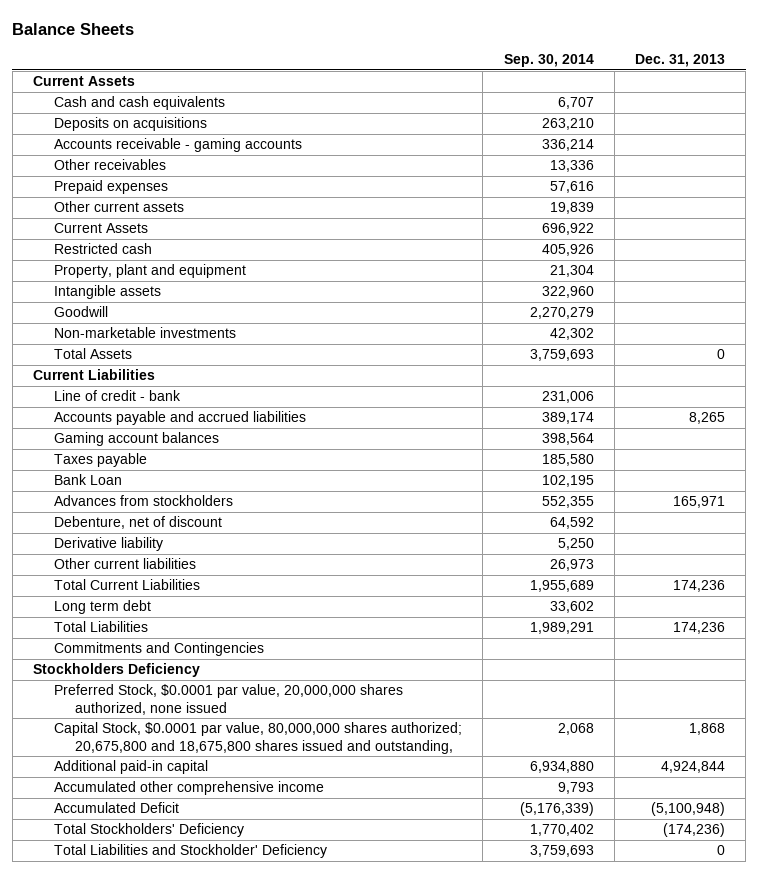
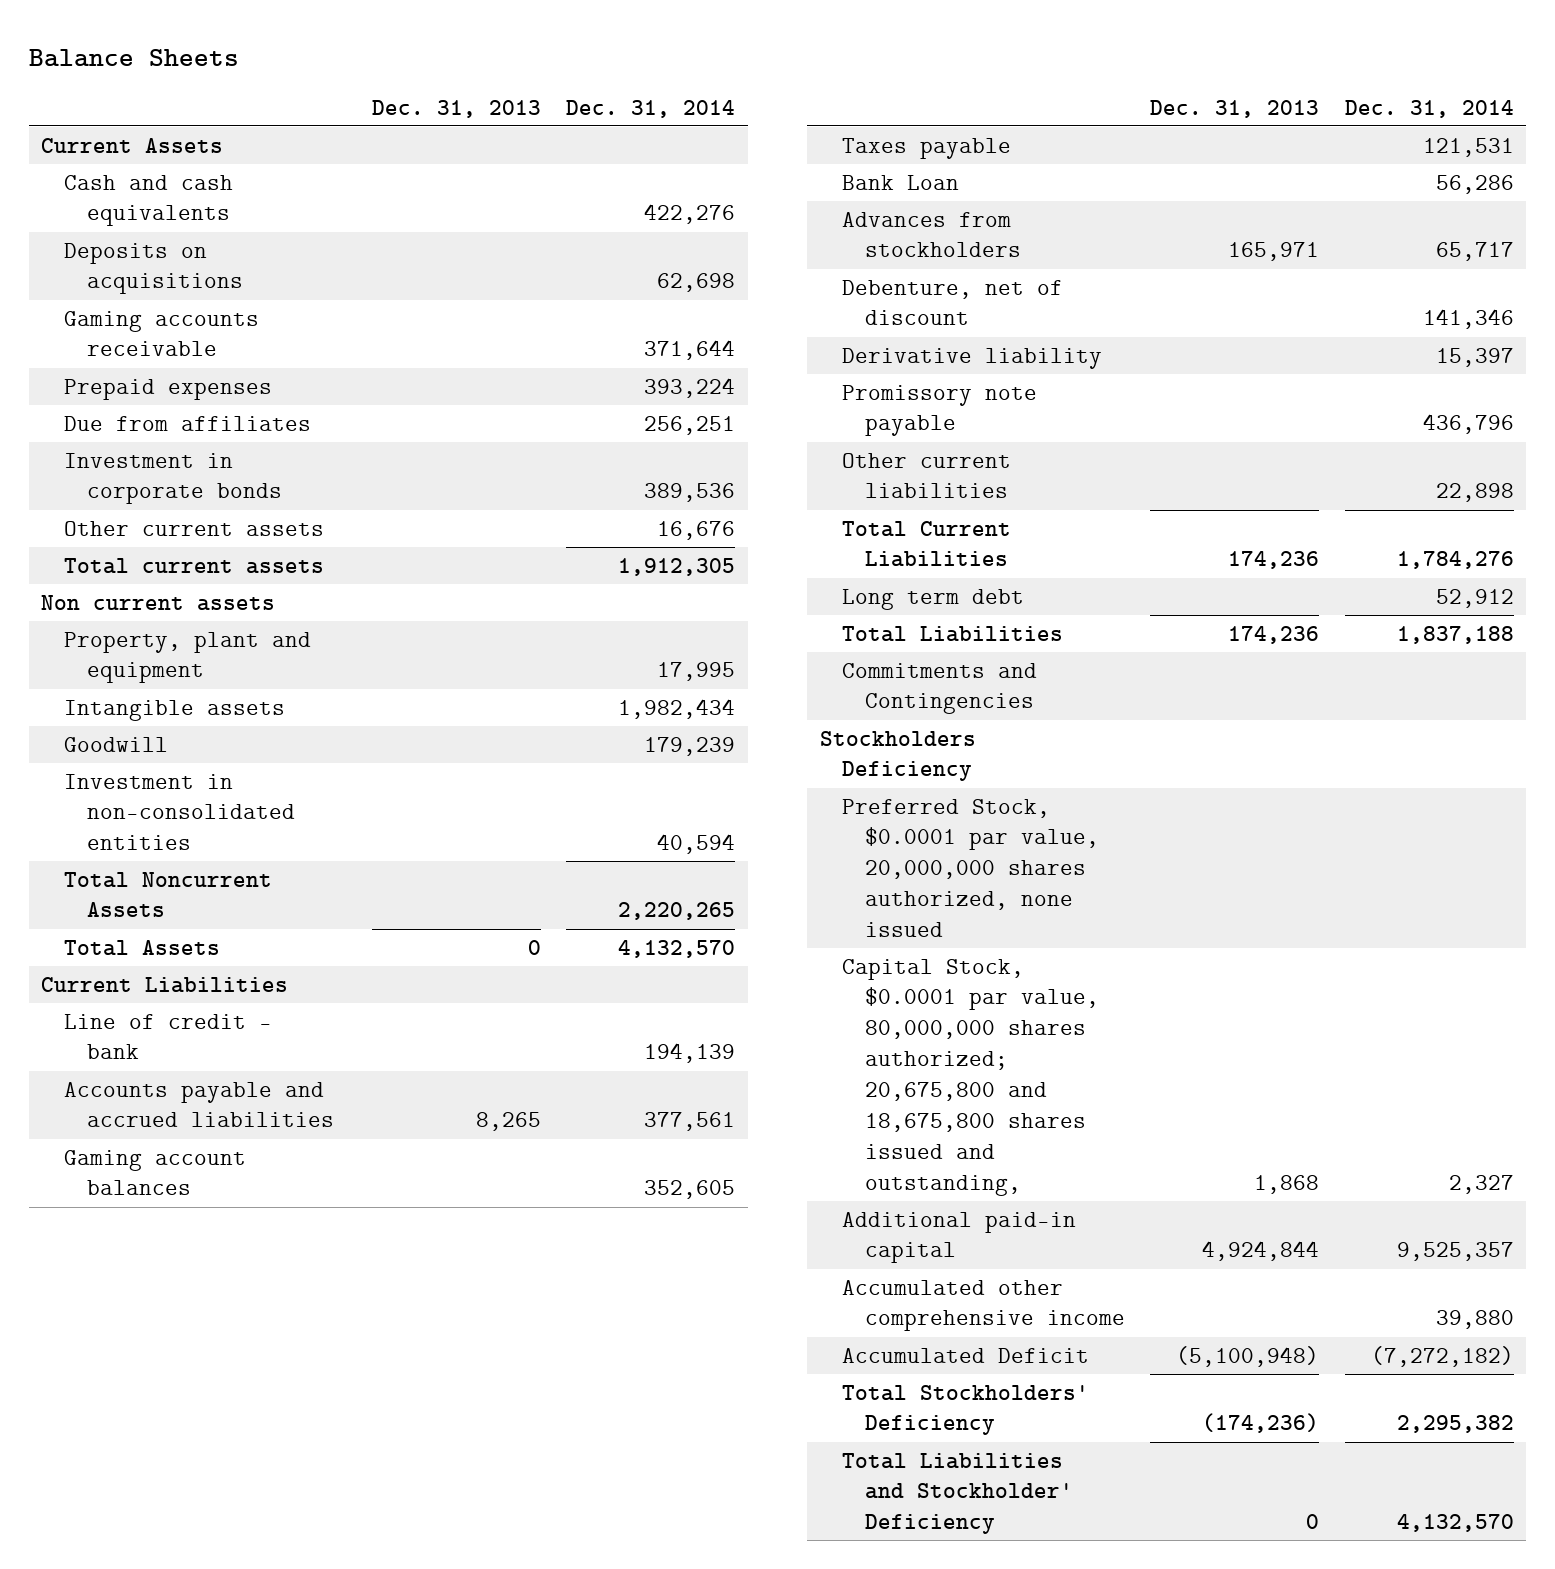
[503,54,594,68] Sep. 30, 2014 -> none
none -> [566,99,736,118] Dec. 31, 2014
[54,159,167,171] Other receivables -> none
[54,138,303,153] Accounts receivable - gaming accounts -> [64,310,260,357] Gaming accounts receivable
none -> [64,415,312,431] Due from affiliates
none -> [64,452,283,505] Investment in corporate bonds
[54,243,153,255] Restricted cash -> none
[54,223,149,234] Current Assets -> [64,557,325,574] Total current assets
none -> [41,594,276,611] Non current assets
[54,327,237,339] Non-marketable investments -> none
none -> [64,773,296,851] Investment in non-consolidated entities
none -> [64,871,273,918] Total Noncurrent Assets
none -> [842,384,1038,437] Promissory note payable

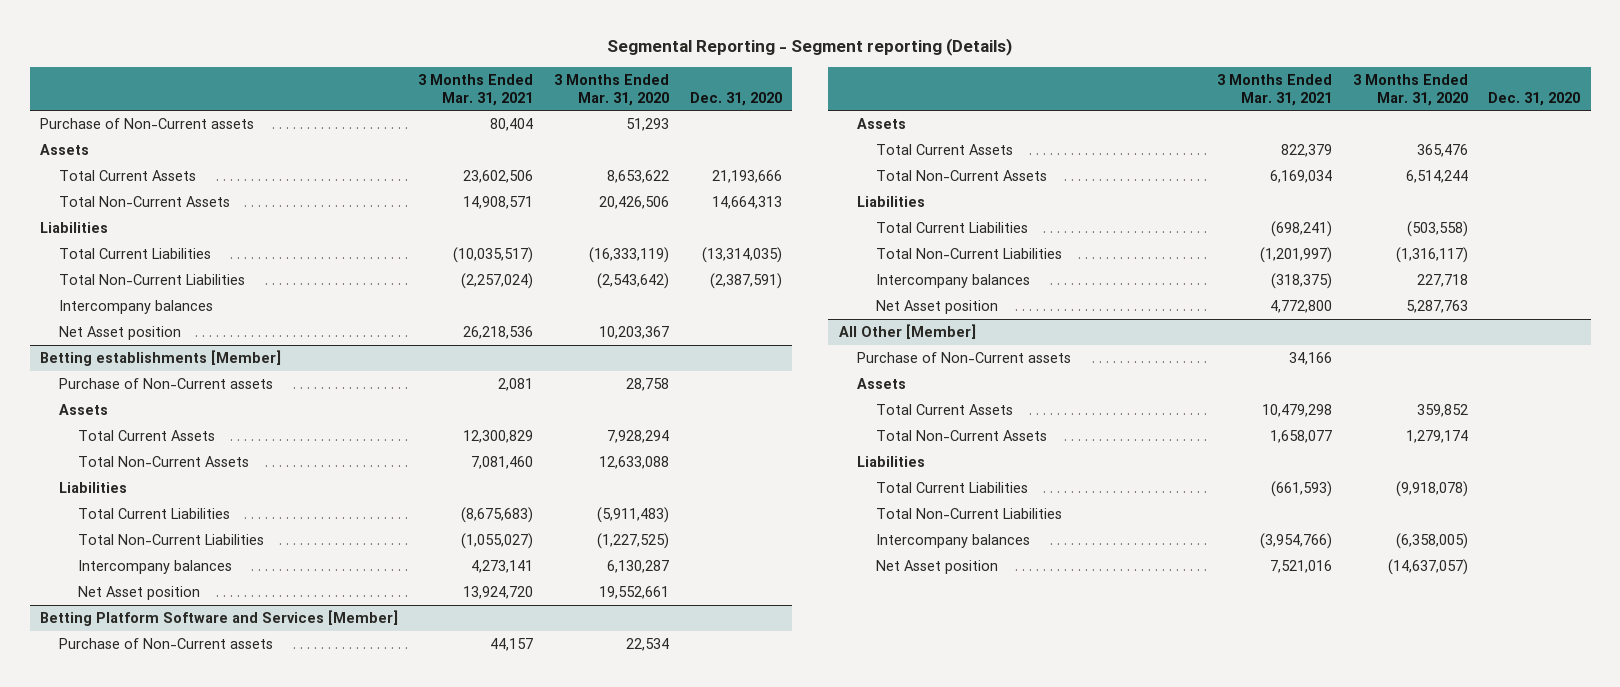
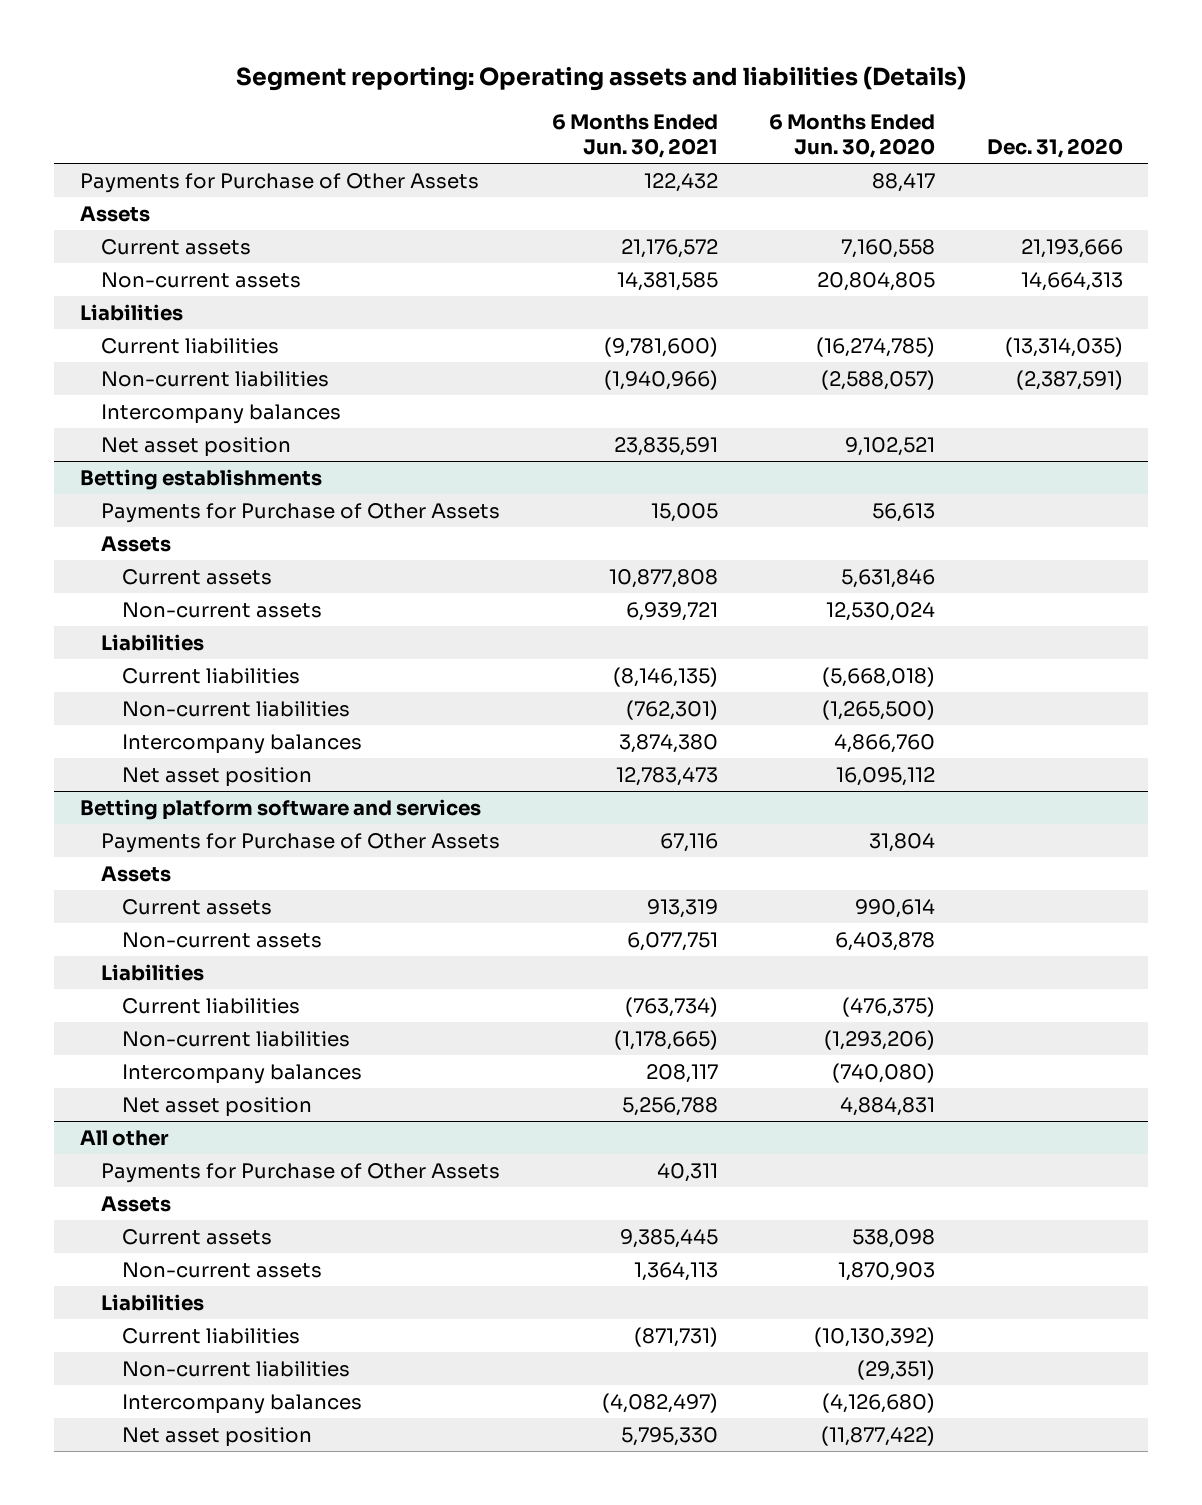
[607,38,1013,57] Segmental Reporting - Segment reporting (Details) -> [236,66,967,92] Segment reporting: Operating assets and liabilities (Details)
[418,73,534,106] 3 Months Ended Mar. 31, 2021 -> none
[553,73,669,106] 3 Months Ended Mar. 31, 2020 -> none
none -> [551,114,718,159] 6 Months Ended Jun. 30, 2021
none -> [769,114,936,159] 6 Months Ended Jun. 30, 2020
[39,118,254,130] Purchase of Non-Current assets -> [79,172,479,193] Payments for Purchase of Other Assets
[58,170,196,182] Total Current Assets -> [101,238,252,255] Current assets
[58,196,230,208] Total Non-Current Assets -> [101,271,302,288] Non-current assets
[58,248,211,260] Total Current Liabilities -> [101,337,280,354] Current liabilities
[58,274,245,286] Total Non-Current Liabilities -> [101,370,330,387] Non-current liabilities
[58,326,181,341] Net Asset position -> [101,436,292,457] Net asset position
[39,350,281,367] Betting establishments [Member] -> [79,468,322,490] Betting establishments
[58,378,273,390] Purchase of Non-Current assets -> [101,502,501,523] Payments for Purchase of Other Assets
[77,430,215,442] Total Current Assets -> [122,568,273,585] Current assets
[77,456,249,468] Total Non-Current Assets -> [122,601,323,618] Non-current assets
[77,508,230,520] Total Current Liabilities -> [122,667,301,684] Current liabilities
[77,534,264,546] Total Non-Current Liabilities -> [122,700,351,717] Non-current liabilities
[77,586,200,601] Net Asset position -> [122,766,313,787] Net asset position
[39,610,398,627] Betting Platform Software and Services [Member] -> [79,798,481,820] Betting platform software and services
[58,638,273,650] Purchase of Non-Current assets -> [101,832,501,853] Payments for Purchase of Other Assets
[876,144,1014,156] Total Current Assets -> [122,898,273,915] Current assets
[876,170,1048,182] Total Non-Current Assets -> [122,931,323,948] Non-current assets
[876,222,1029,234] Total Current Liabilities -> [122,997,301,1014] Current liabilities
[876,248,1063,260] Total Non-Current Liabilities -> [122,1030,351,1047] Non-current liabilities
[876,300,999,315] Net Asset position -> [122,1096,313,1117] Net asset position
[838,324,976,340] All Other [Member] -> [79,1129,169,1146] All other
[857,352,1072,364] Purchase of Non-Current assets -> [101,1162,501,1183] Payments for Purchase of Other Assets
[876,404,1014,416] Total Current Assets -> [122,1228,273,1245] Current assets
[876,430,1048,442] Total Non-Current Assets -> [122,1261,323,1278] Non-current assets
[876,482,1029,494] Total Current Liabilities -> [122,1327,301,1344] Current liabilities
[876,508,1063,520] Total Non-Current Liabilities -> [122,1360,351,1377] Non-current liabilities
[876,560,999,575] Net Asset position -> [122,1426,313,1447] Net asset position

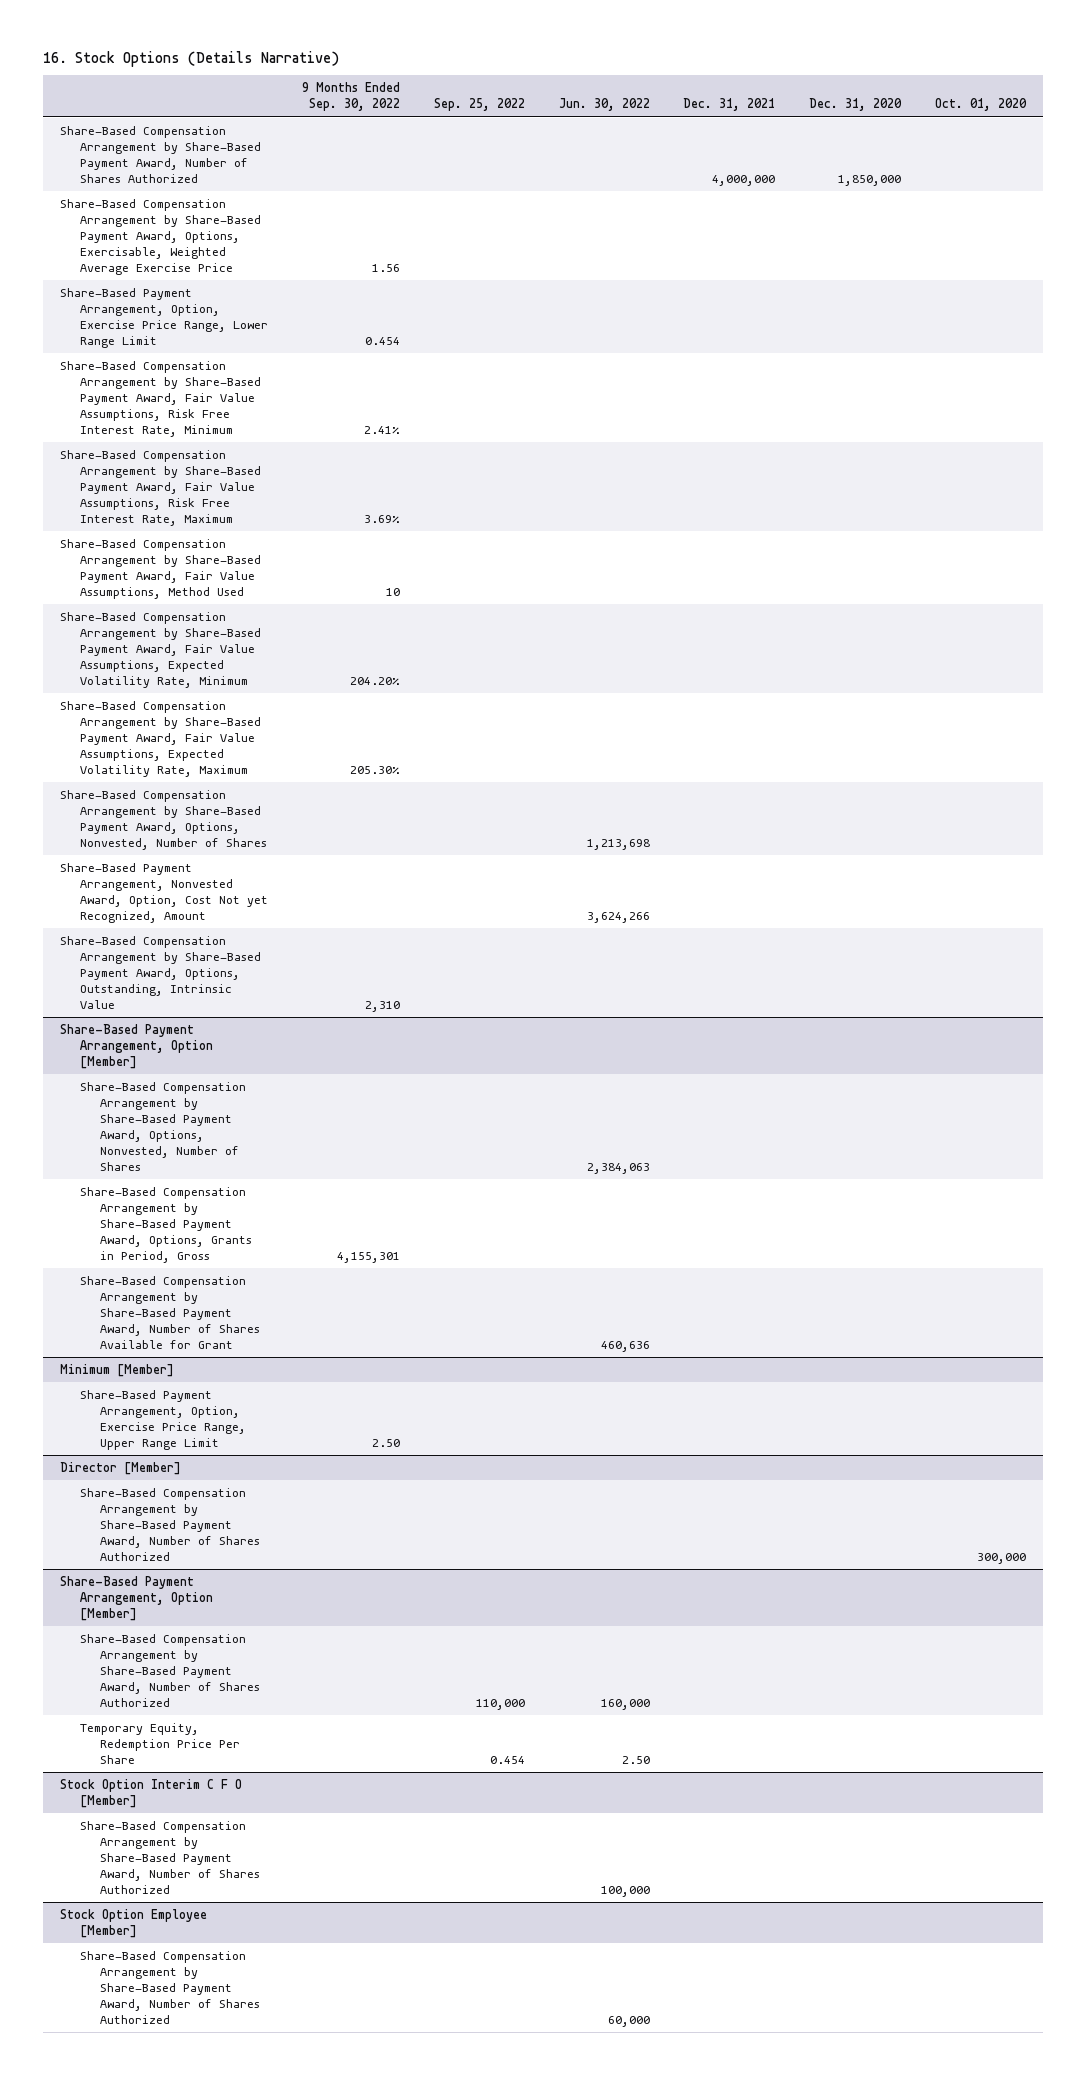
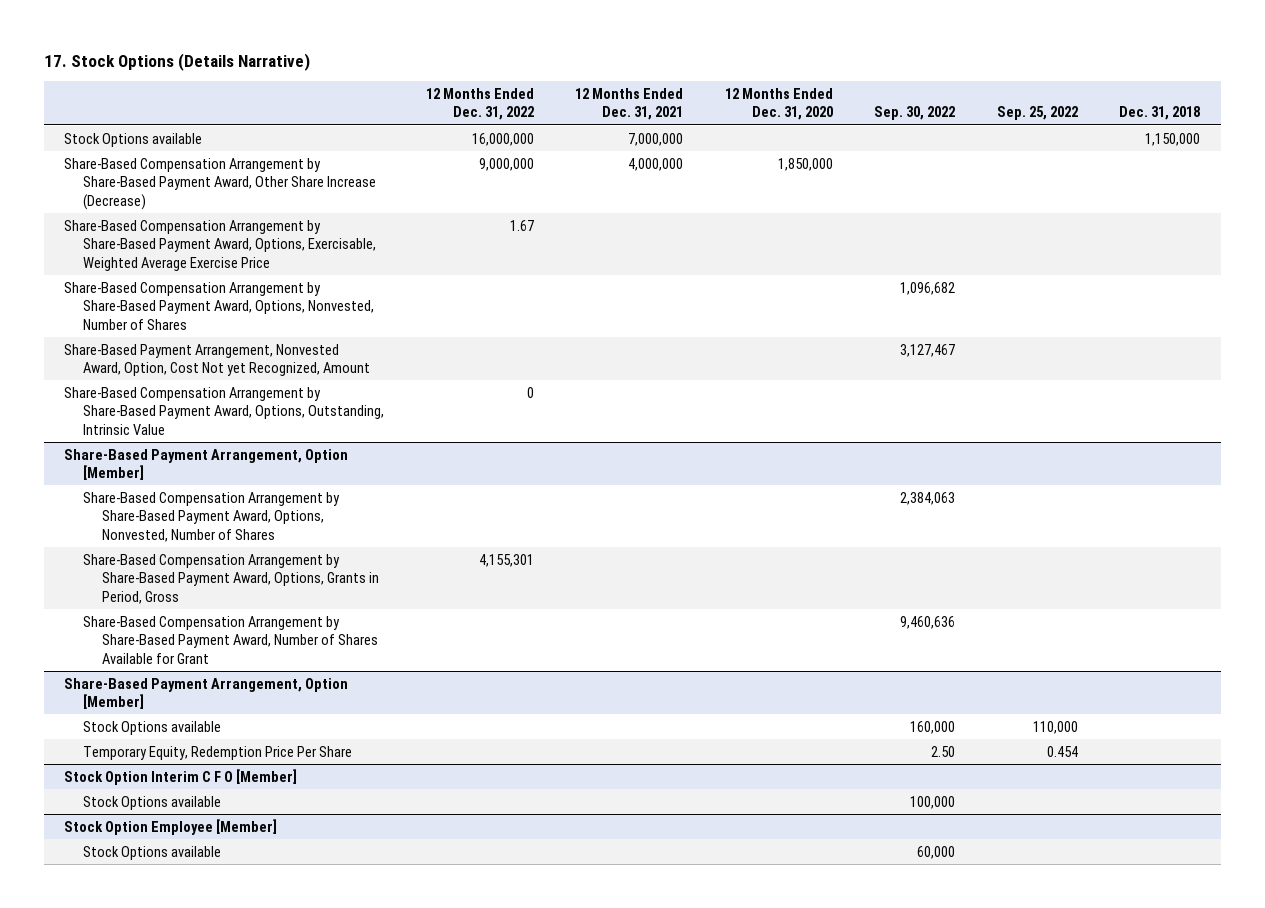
[43,50,340,67] 16. Stock Options (Details Narrative) -> [43,52,310,71] 17. Stock Options (Details Narrative)
[301,82,400,112] 9 Months Ended Sep. 30, 2022 -> none
[558,98,650,112] Jun. 30, 2022 -> none
[683,98,776,112] Dec. 31, 2021 -> none
[809,98,903,112] Dec. 31, 2020 -> none
[935,98,1028,112] Oct. 01, 2020 -> none
none -> [425,87,534,121] 12 Months Ended Dec. 31, 2022
none -> [575,87,684,121] 12 Months Ended Dec. 31, 2021
none -> [724,87,833,121] 12 Months Ended Dec. 31, 2020
none -> [874,106,956,121] Sep. 30, 2022
none -> [1119,106,1201,121] Dec. 31, 2018
[60,125,261,184] Share-Based Compensation Arrangement by Share-Based Payment Award, Number of Shares Authorized -> [64,132,203,147] Stock Options available
none -> [64,157,377,210] Share-Based Compensation Arrangement by Share-Based Payment Award, Other Share Increase (Decrease)
[60,287,268,349] Share-Based Payment Arrangement, Option, Exercise Price Range, Lower Range Limit -> none
[60,360,261,438] Share-Based Compensation Arrangement by Share-Based Payment Award, Fair Value Assumptions, Risk Free Interest Rate, Minimum -> none
[60,449,261,527] Share-Based Compensation Arrangement by Share-Based Payment Award, Fair Value Assumptions, Risk Free Interest Rate, Maximum -> none
[60,538,261,600] Share-Based Compensation Arrangement by Share-Based Payment Award, Fair Value Assumptions, Method Used -> none
[60,611,261,689] Share-Based Compensation Arrangement by Share-Based Payment Award, Fair Value Assumptions, Expected Volatility Rate, Minimum -> none
[60,700,261,778] Share-Based Compensation Arrangement by Share-Based Payment Award, Fair Value Assumptions, Expected Volatility Rate, Maximum -> none
[60,1363,175,1377] Minimum [Member] -> none
[79,1389,246,1451] Share-Based Payment Arrangement, Option, Exercise Price Range, Upper Range Limit -> none
[60,1461,182,1475] Director [Member] -> none
[79,1487,260,1562] Share-Based Compensation Arrangement by Share-Based Payment Award, Number of Shares Authorized -> none
[79,1633,260,1708] Share-Based Compensation Arrangement by Share-Based Payment Award, Number of Shares Authorized -> [83,720,222,735] Stock Options available
[79,1820,260,1895] Share-Based Compensation Arrangement by Share-Based Payment Award, Number of Shares Authorized -> [83,795,222,810] Stock Options available
[79,1950,260,2025] Share-Based Compensation Arrangement by Share-Based Payment Award, Number of Shares Authorized -> [83,845,222,860] Stock Options available

